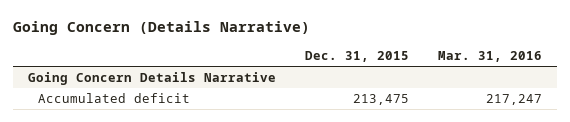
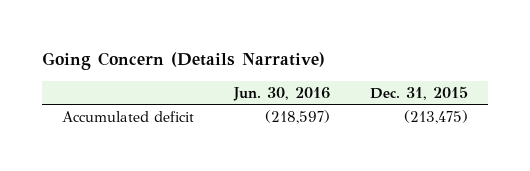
[438,50,543,62] Mar. 31, 2016 -> none
none -> [232,86,330,101] Jun. 30, 2016
[27,72,276,86] Going Concern Details Narrative -> none
[352,94,409,106] 213,475 -> [403,110,468,125] (213,475)

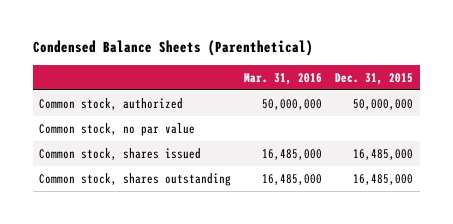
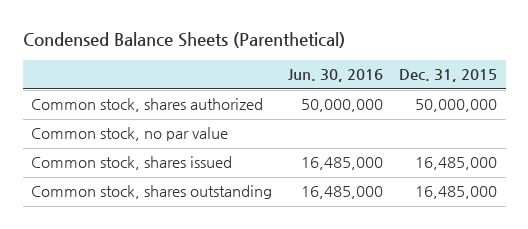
[244,72,323,85] Mar. 31, 2016 -> none
none -> [288,69,384,83] Jun. 30, 2016
[39,97,184,110] Common stock, authorized -> [30,98,263,113] Common stock, shares authorized

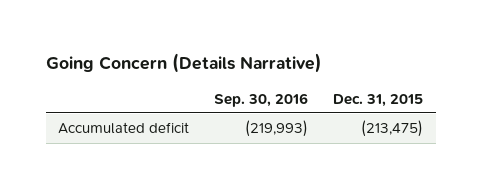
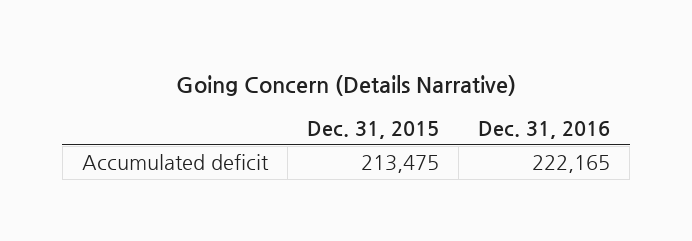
[214,92,309,107] Sep. 30, 2016 -> none
none -> [478,120,611,139] Dec. 31, 2016
[361,120,424,138] (213,475) -> [361,155,440,174] 213,475

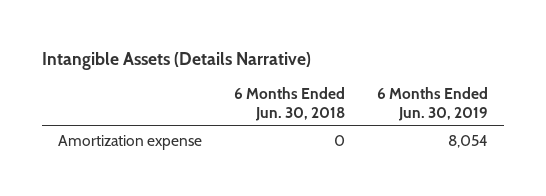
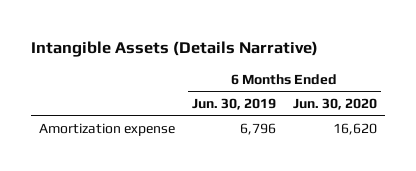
[233,87,345,122] 6 Months Ended Jun. 30, 2018 -> none
none -> [292,97,377,110] Jun. 30, 2020
[448,134,489,148] 8,054 -> [239,122,276,135] 6,796

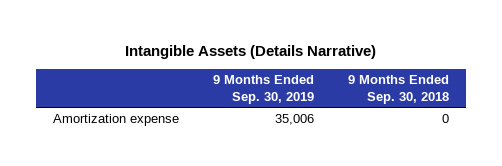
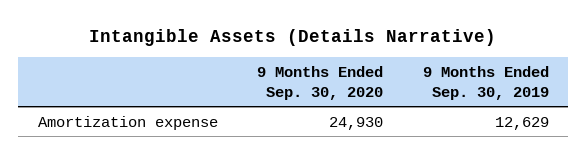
[347,75,449,104] 9 Months Ended Sep. 30, 2018 -> none
none -> [257,66,384,100] 9 Months Ended Sep. 30, 2020
[274,114,314,126] 35,006 -> [494,116,549,130] 12,629

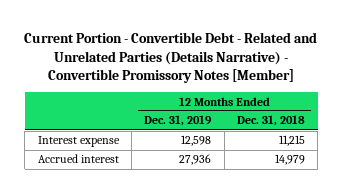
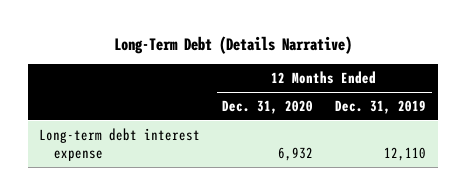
[24,32,318,84] Current Portion - Convertible Debt - Related and Unrelated Parties (Details Narrative) - Convertible Promissory Notes [Member] -> [113,35,352,54] Long-Term Debt (Details Narrative)
[236,115,305,127] Dec. 31, 2018 -> none
none -> [222,99,314,114] Dec. 31, 2020
[37,154,119,164] Accrued interest -> none
[37,136,120,148] Interest expense -> [38,127,200,162] Long-term debt interest expense
[181,135,212,147] 12,598 -> [384,147,427,162] 12,110

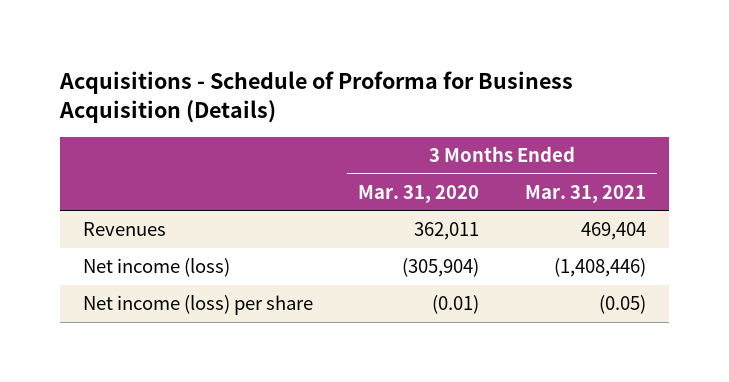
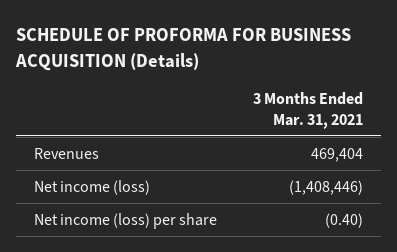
[58,70,573,123] Acquisitions - Schedule of Proforma for Business Acquisition (Details) -> [15,28,352,71] SCHEDULE OF PROFORMA FOR BUSINESS ACQUISITION (Details)
[358,184,480,203] Mar. 31, 2020 -> none
[599,295,647,315] (0.05) -> [325,212,364,228] (0.40)

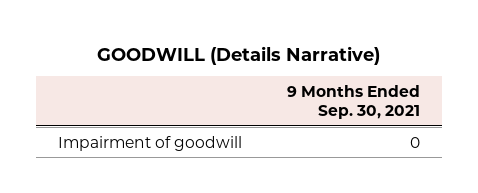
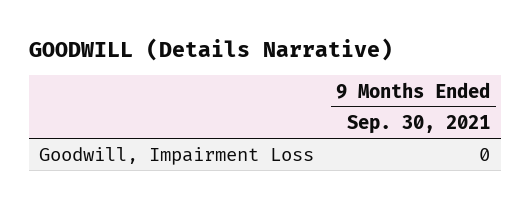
[58,135,243,151] Impairment of goodwill -> [39,147,315,166] Goodwill, Impairment Loss

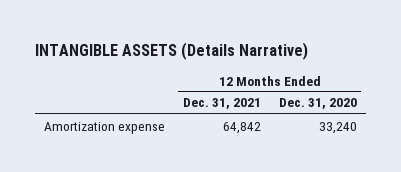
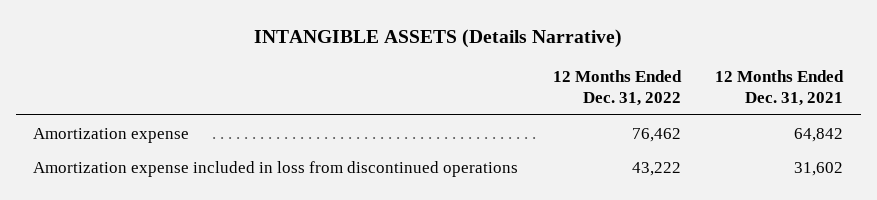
[278,98,357,110] Dec. 31, 2020 -> none
none -> [552,70,682,106] 12 Months Ended Dec. 31, 2022
none -> [33,160,519,177] Amortization expense included in loss from discontinued operations

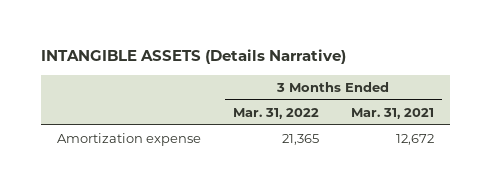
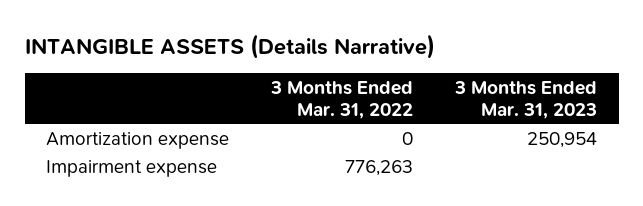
[350,107,434,119] Mar. 31, 2021 -> none
none -> [454,80,598,120] 3 Months Ended Mar. 31, 2023
[281,134,319,146] 21,365 -> [402,132,414,146] 0
none -> [45,160,217,178] Impairment expense

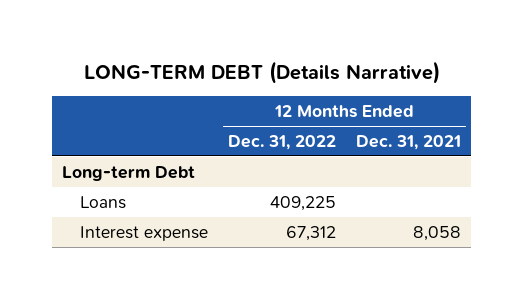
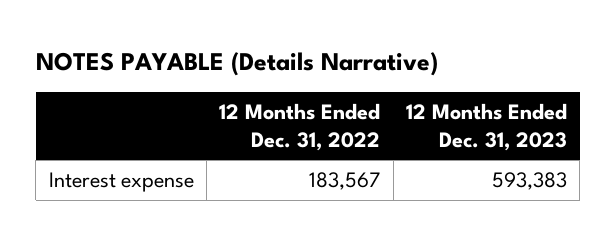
[83,61,440,85] LONG-TERM DEBT (Details Narrative) -> [35,52,438,77] NOTES PAYABLE (Details Narrative)
[356,134,462,150] Dec. 31, 2021 -> none
none -> [406,103,568,151] 12 Months Ended Dec. 31, 2023
[62,165,196,181] Long-term Debt -> none
[80,195,127,209] Loans -> none
[286,225,337,241] 67,312 -> [309,172,381,191] 183,567

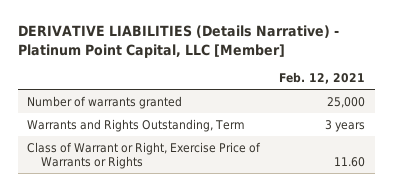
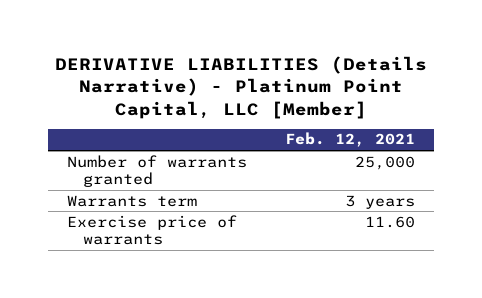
[27,118,246,132] Warrants and Rights Outstanding, Term -> [67,194,198,207] Warrants term
[27,141,262,169] Class of Warrant or Right, Exercise Price of Warrants or Rights -> [67,214,238,245] Exercise price of warrants

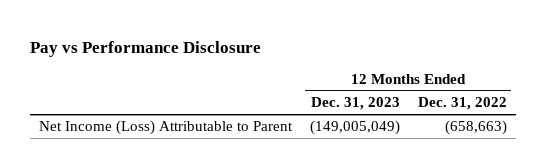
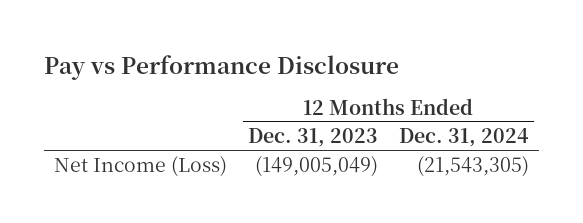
[417,97,507,111] Dec. 31, 2022 -> none
none -> [398,128,529,148] Dec. 31, 2024
[39,120,294,136] Net Income (Loss) Attributable to Parent -> [54,156,228,178] Net Income (Loss)

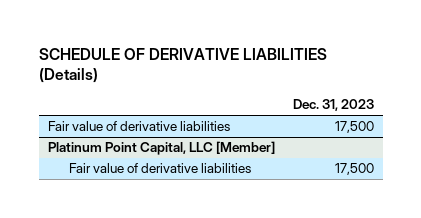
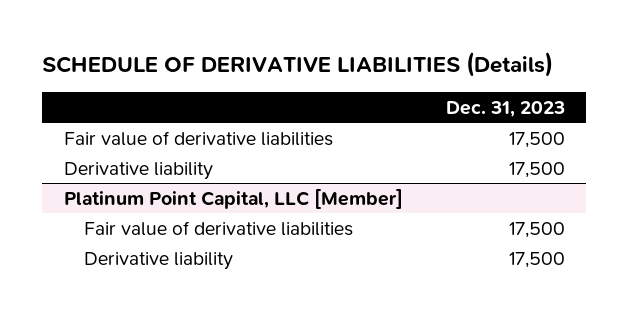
none -> [63,161,213,180] Derivative liability
none -> [83,251,233,270] Derivative liability

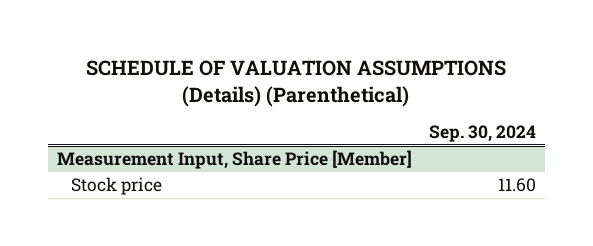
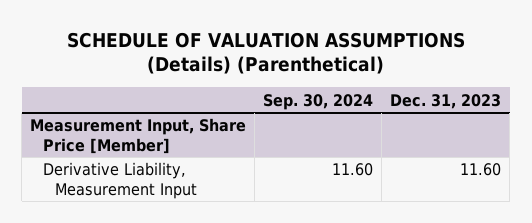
none -> [390,93,502,109] Dec. 31, 2023
[71,177,163,196] Stock price -> [42,162,197,199] Derivative Liability, Measurement Input

